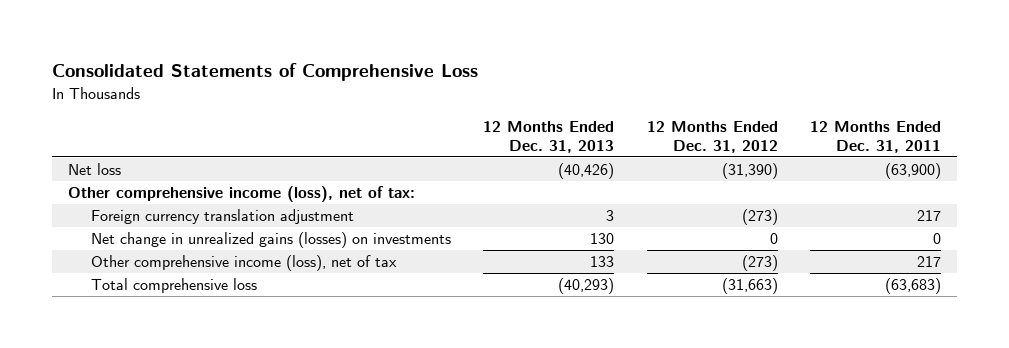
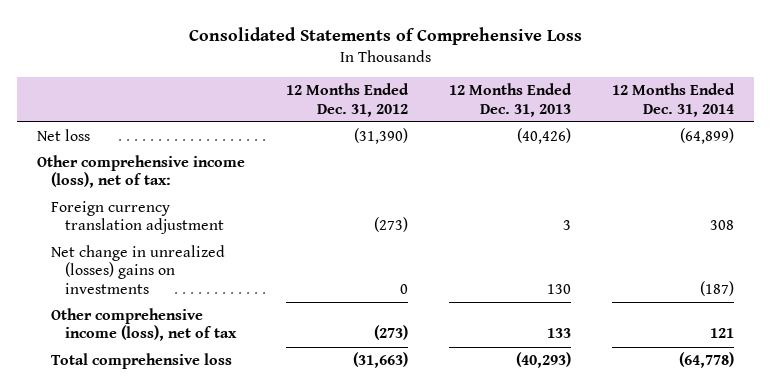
[810,121,942,154] 12 Months Ended Dec. 31, 2011 -> none
none -> [611,82,735,117] 12 Months Ended Dec. 31, 2014
[90,232,451,249] Net change in unrealized gains (losses) on investments -> [51,244,226,295] Net change in unrealized (losses) gains on investments

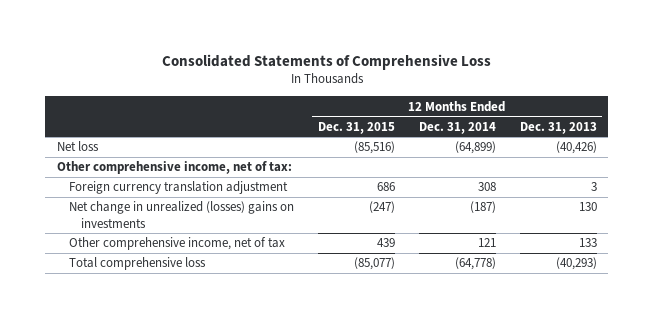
[286,82,410,117] 12 Months Ended Dec. 31, 2012 -> none
none -> [317,121,395,134] Dec. 31, 2015
[37,154,246,189] Other comprehensive income (loss), net of tax: -> [57,161,293,175] Other comprehensive income, net of tax:
[51,307,238,342] Other comprehensive income (loss), net of tax -> [69,237,286,251] Other comprehensive income, net of tax

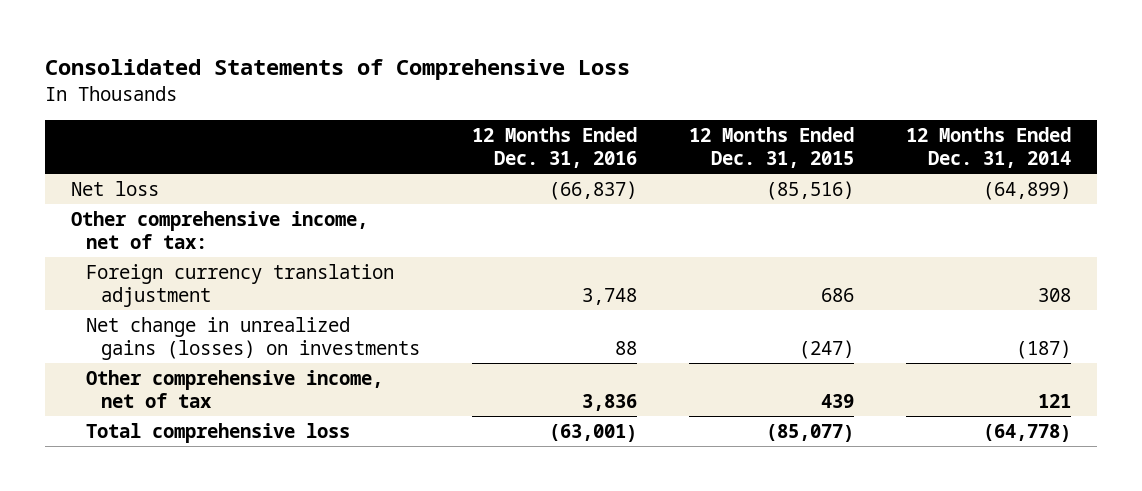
[519,121,597,134] Dec. 31, 2013 -> none
none -> [471,126,637,169] 12 Months Ended Dec. 31, 2016
[69,201,295,228] Net change in unrealized (losses) gains on investments -> [85,316,420,361] Net change in unrealized gains (losses) on investments

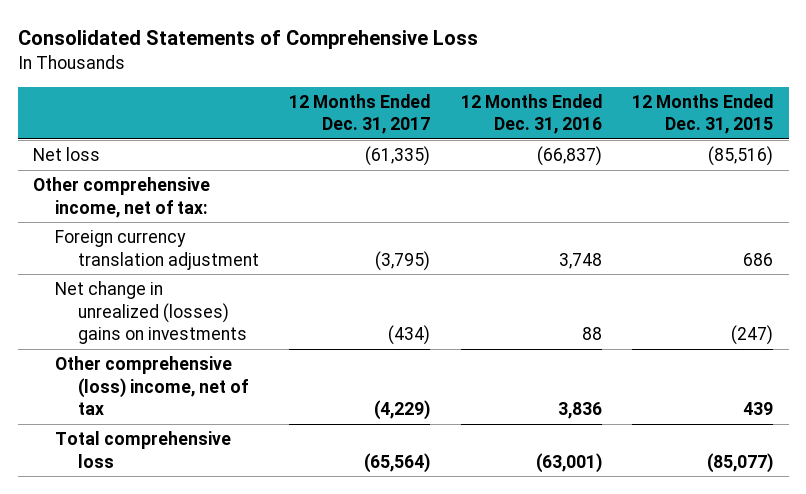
[906,126,1072,169] 12 Months Ended Dec. 31, 2014 -> none
none -> [289,93,431,135] 12 Months Ended Dec. 31, 2017
[85,316,420,361] Net change in unrealized gains (losses) on investments -> [55,281,247,345] Net change in unrealized (losses) gains on investments
[85,369,383,409] Other comprehensive income, net of tax -> [55,356,248,416] Other comprehensive (loss) income, net of tax

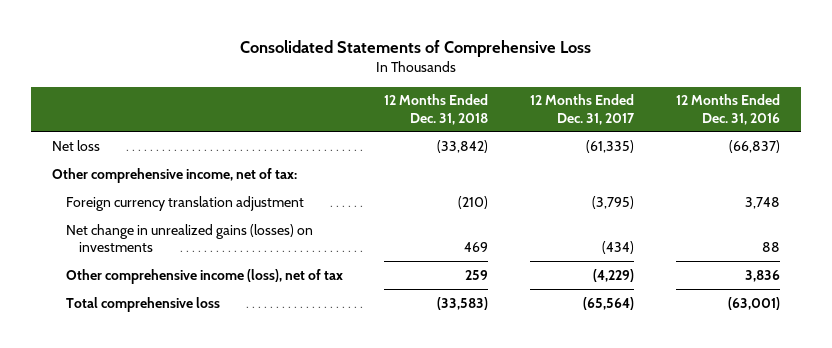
[632,93,774,135] 12 Months Ended Dec. 31, 2015 -> none
none -> [384,94,489,125] 12 Months Ended Dec. 31, 2018
[55,281,247,345] Net change in unrealized (losses) gains on investments -> [65,223,313,252] Net change in unrealized gains (losses) on investments
[55,356,248,416] Other comprehensive (loss) income, net of tax -> [65,268,343,284] Other comprehensive income (loss), net of tax

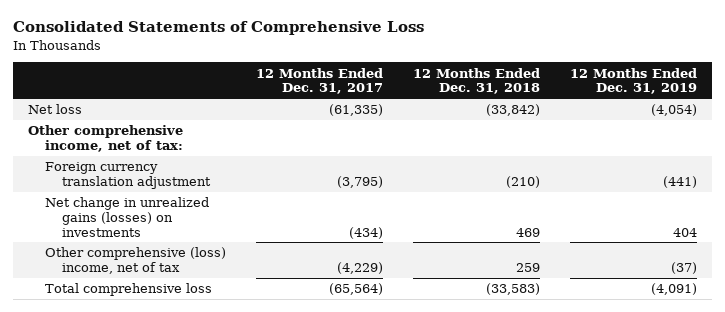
[675,94,780,125] 12 Months Ended Dec. 31, 2016 -> none
none -> [570,67,698,95] 12 Months Ended Dec. 31, 2019
[65,268,343,284] Other comprehensive income (loss), net of tax -> [44,247,226,274] Other comprehensive (loss) income, net of tax

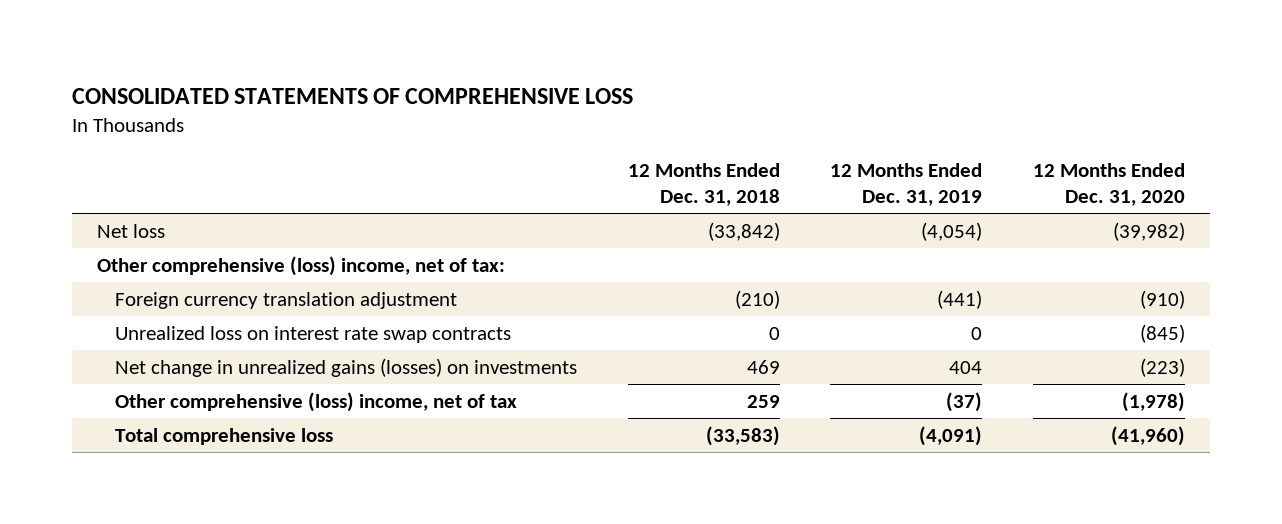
[12,21,424,36] Consolidated Statements of Comprehensive Loss -> [72,88,634,105] CONSOLIDATED STATEMENTS OF COMPREHENSIVE LOSS
[255,67,383,95] 12 Months Ended Dec. 31, 2017 -> none
none -> [1032,162,1185,207] 12 Months Ended Dec. 31, 2020
[27,125,183,152] Other comprehensive income, net of tax: -> [97,255,506,276] Other comprehensive (loss) income, net of tax:
none -> [115,325,512,343] Unrealized loss on interest rate swap contracts

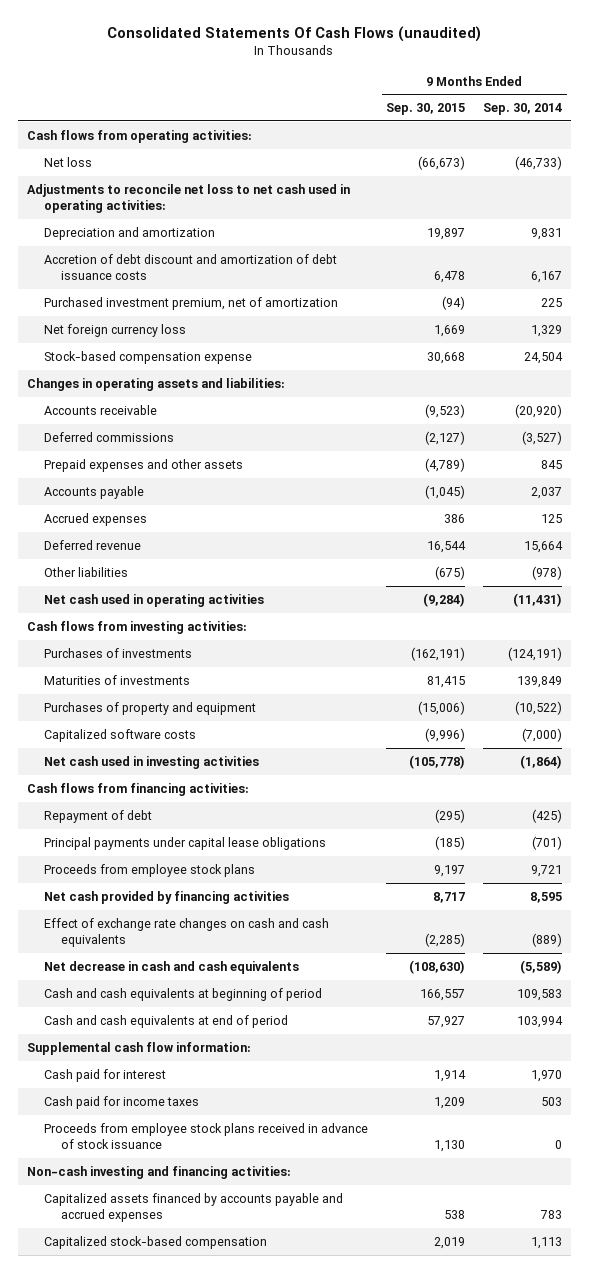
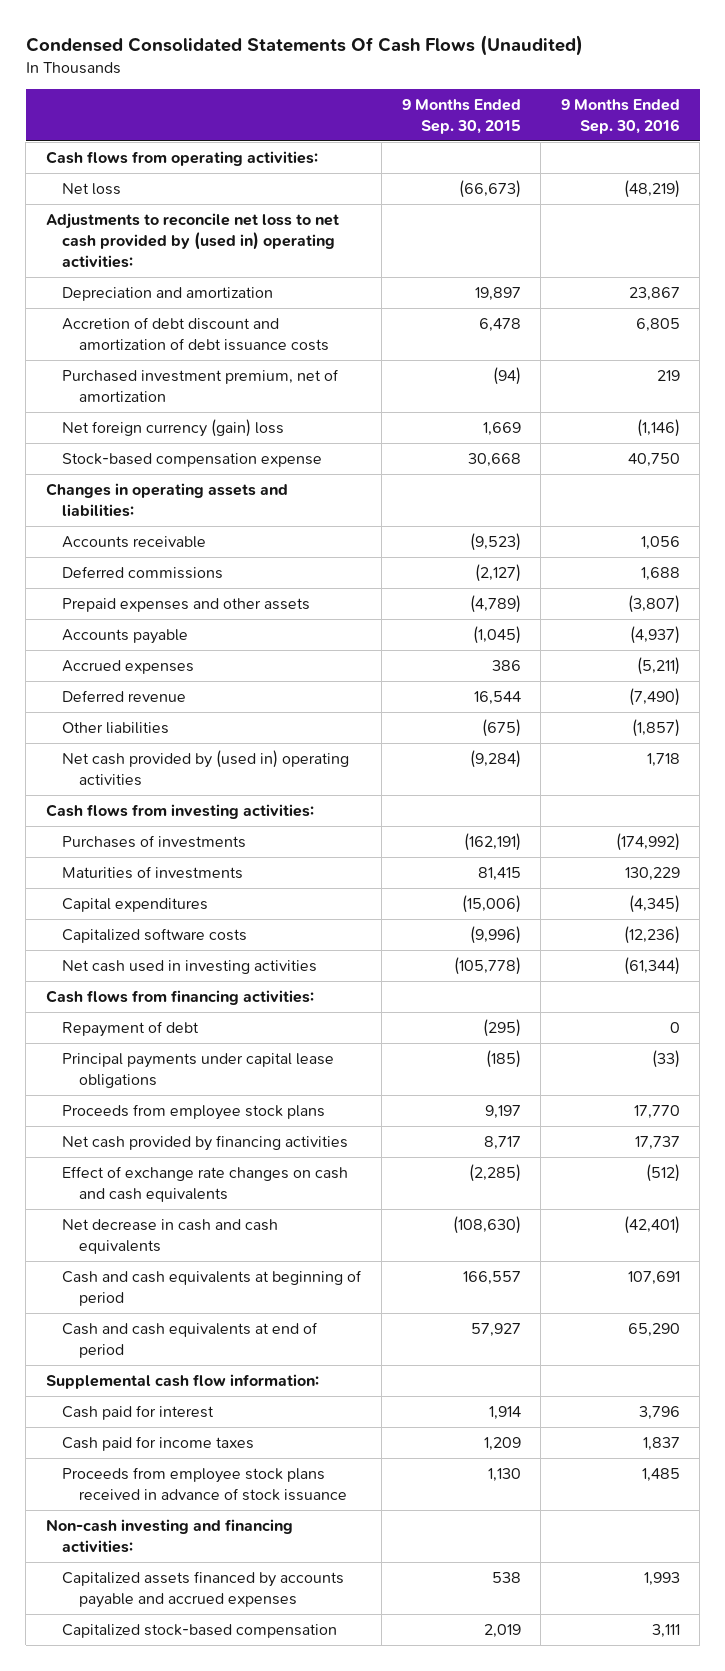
[107,25,482,42] Consolidated Statements Of Cash Flows (unaudited) -> [25,34,583,56] Condensed Consolidated Statements Of Cash Flows (Unaudited)
[483,103,563,116] Sep. 30, 2014 -> none
none -> [560,98,680,134] 9 Months Ended Sep. 30, 2016
[26,183,350,214] Adjustments to reconcile net loss to net cash used in operating activities: -> [45,212,339,268] Adjustments to reconcile net loss to net cash provided by (used in) operating activities:
[44,323,187,337] Net foreign currency loss -> [62,418,285,437] Net foreign currency (gain) loss
[44,593,265,607] Net cash used in operating activities -> [62,749,350,786] Net cash provided by (used in) operating activities
[44,701,257,715] Purchases of property and equipment -> [62,897,209,912] Capital expenditures

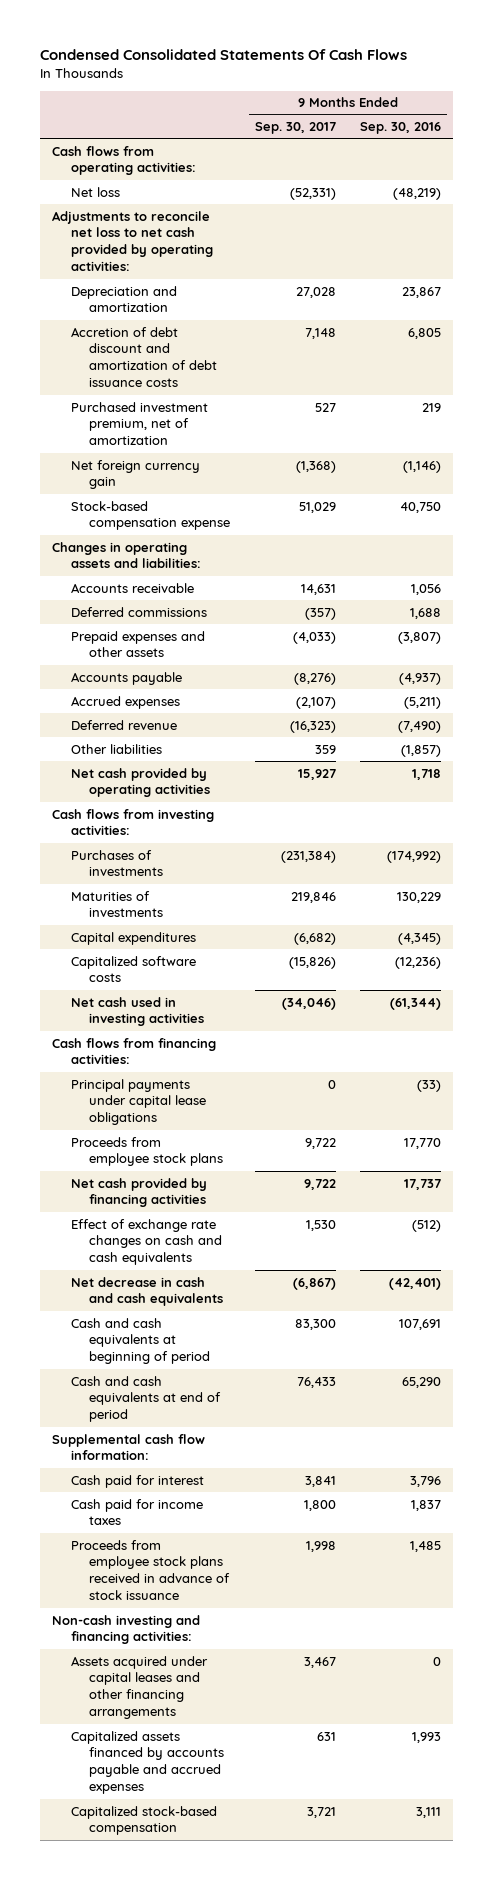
[25,34,583,56] Condensed Consolidated Statements Of Cash Flows (Unaudited) -> [39,49,407,61] Condensed Consolidated Statements Of Cash Flows
[401,98,521,134] 9 Months Ended Sep. 30, 2015 -> none
none -> [254,122,336,135] Sep. 30, 2017
[45,212,339,268] Adjustments to reconcile net loss to net cash provided by (used in) operating activities: -> [52,210,213,272] Adjustments to reconcile net loss to net cash provided by operating activities:
[62,418,285,437] Net foreign currency (gain) loss -> [70,459,200,490] Net foreign currency gain
[62,749,350,786] Net cash provided by (used in) operating activities -> [70,767,211,798] Net cash provided by operating activities
[62,1020,200,1037] Repayment of debt -> none
none -> [70,1655,208,1720] Assets acquired under capital leases and other financing arrangements

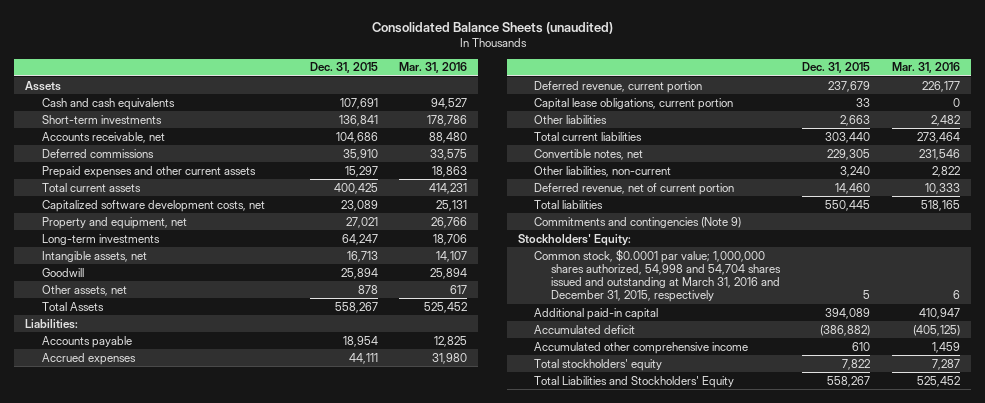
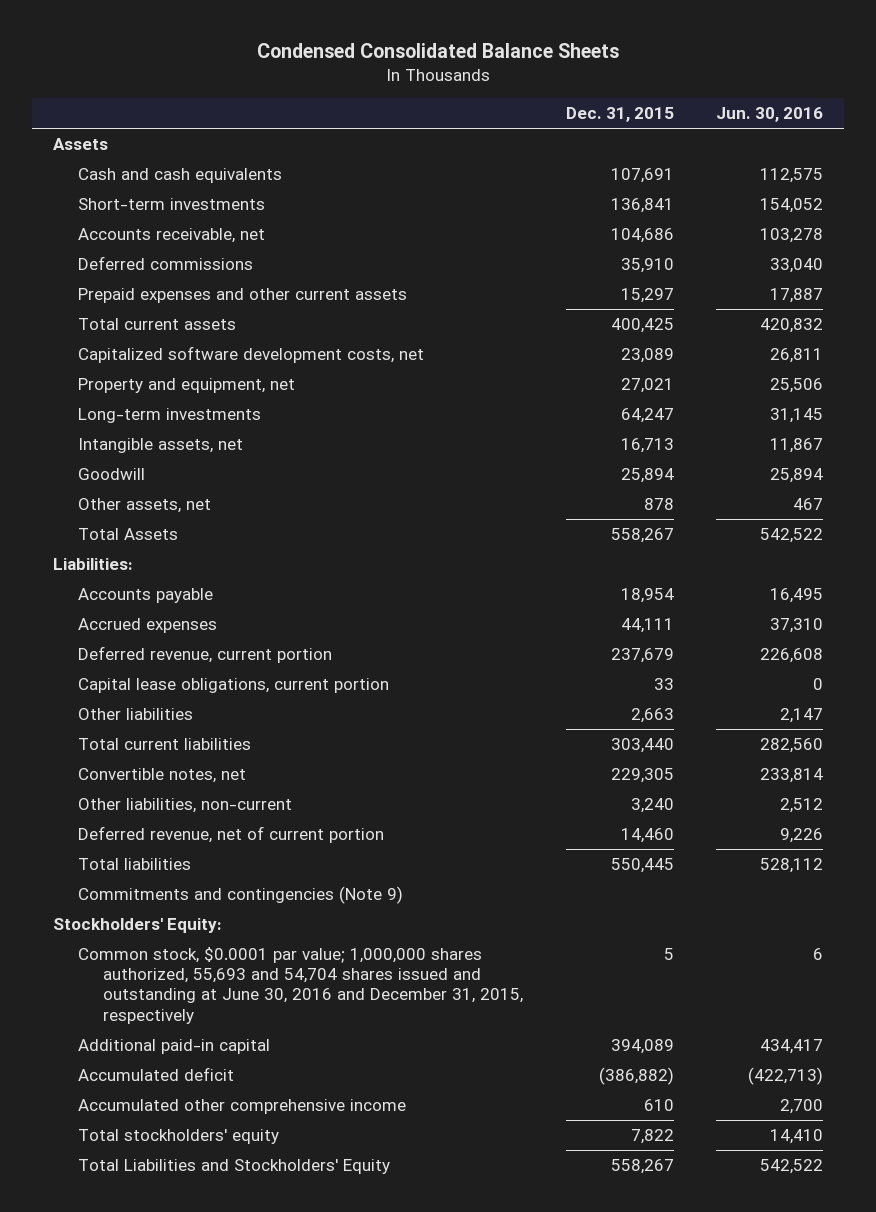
[371,22,613,35] Consolidated Balance Sheets (unaudited) -> [257,43,620,59] Condensed Consolidated Balance Sheets
[399,62,468,74] Mar. 31, 2016 -> none
none -> [716,106,824,122] Jun. 30, 2016
[534,248,781,303] Common stock, $0.0001 par value; 1,000,000 shares authorized, 54,998 and 54,704 shares issued and outstanding at March 31, 2016 and December 31, 2015, respectively -> [78,947,524,1024] Common stock, $0.0001 par value; 1,000,000 shares authorized, 55,693 and 54,704 shares issued and outstanding at June 30, 2016 and December 31, 2015, respectively

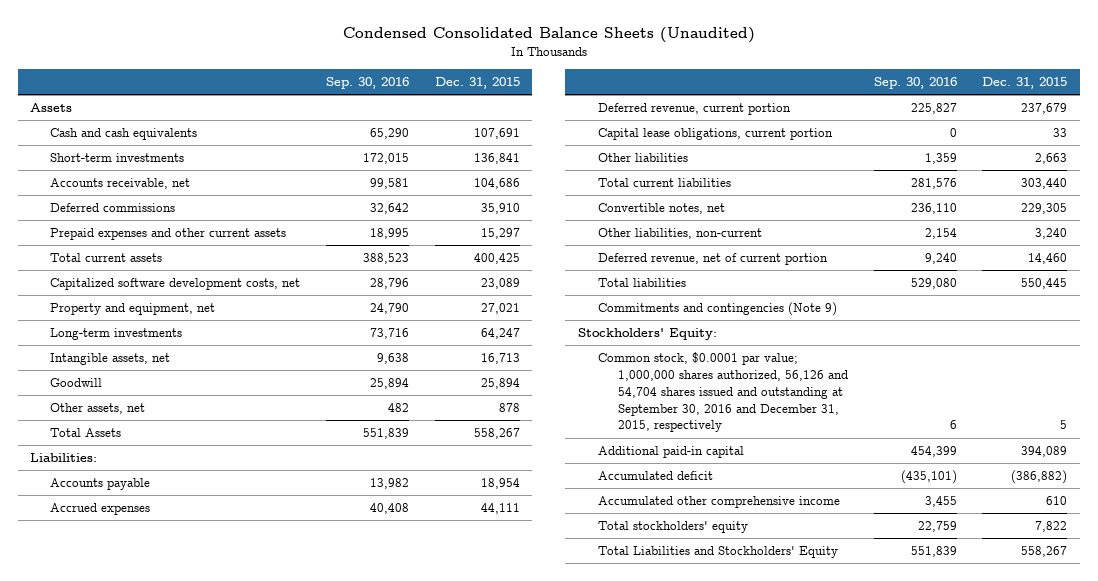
[257,43,620,59] Condensed Consolidated Balance Sheets -> [342,26,755,43] Condensed Consolidated Balance Sheets (Unaudited)
[716,106,824,122] Jun. 30, 2016 -> none
none -> [325,76,409,89] Sep. 30, 2016
[78,947,524,1024] Common stock, $0.0001 par value; 1,000,000 shares authorized, 55,693 and 54,704 shares issued and outstanding at June 30, 2016 and December 31, 2015, respectively -> [597,352,848,433] Common stock, $0.0001 par value; 1,000,000 shares authorized, 56,126 and 54,704 shares issued and outstanding at September 30, 2016 and December 31, 2015, respectively

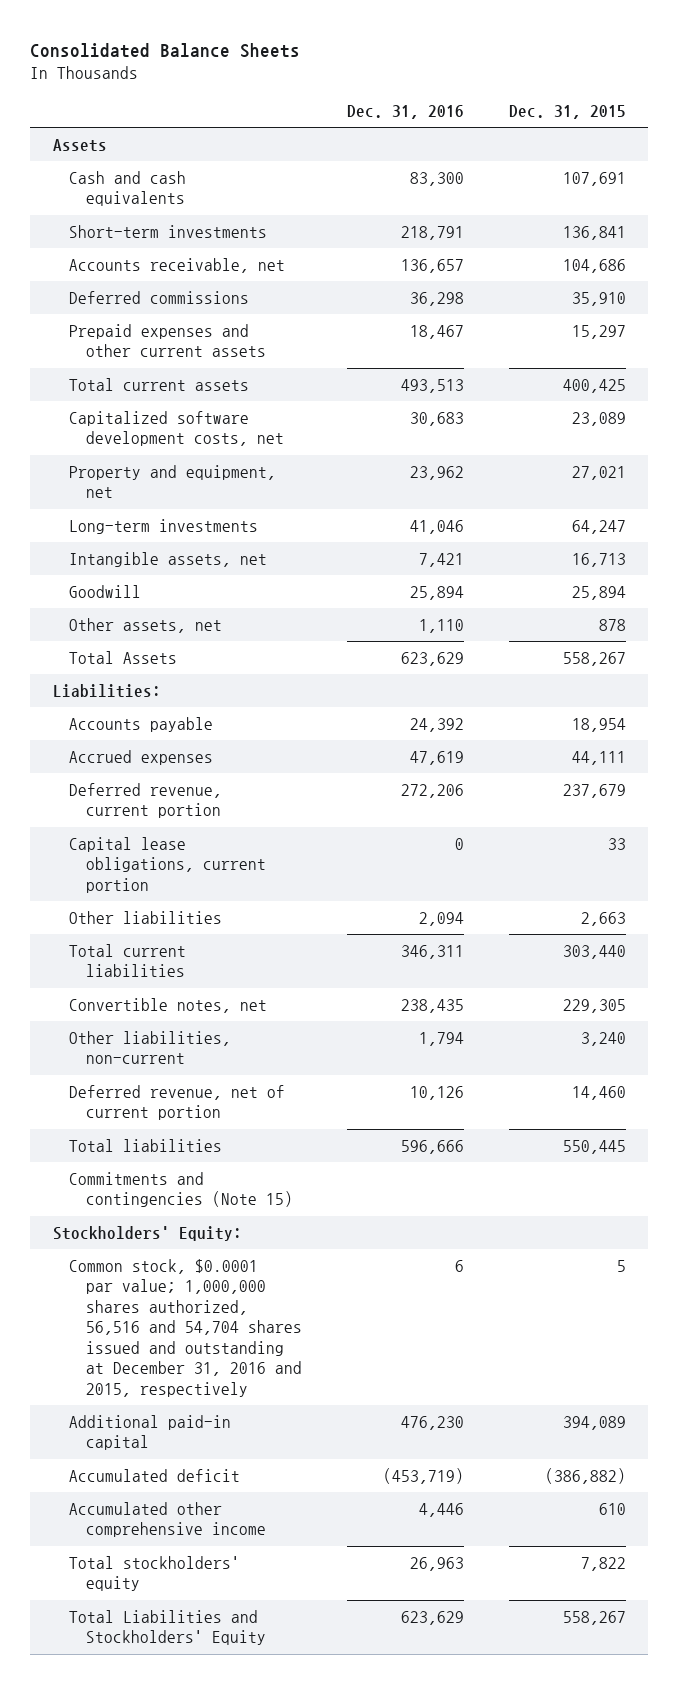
[342,26,755,43] Condensed Consolidated Balance Sheets (Unaudited) -> [30,42,301,58] Consolidated Balance Sheets
[325,76,409,89] Sep. 30, 2016 -> none
none -> [346,105,464,120] Dec. 31, 2016
[597,302,837,317] Commitments and contingencies (Note 9) -> [69,1171,293,1208] Commitments and contingencies (Note 15)
[597,352,848,433] Common stock, $0.0001 par value; 1,000,000 shares authorized, 56,126 and 54,704 shares issued and outstanding at September 30, 2016 and December 31, 2015, respectively -> [69,1258,302,1397] Common stock, $0.0001 par value; 1,000,000 shares authorized, 56,516 and 54,704 shares issued and outstanding at December 31, 2016 and 2015, respectively

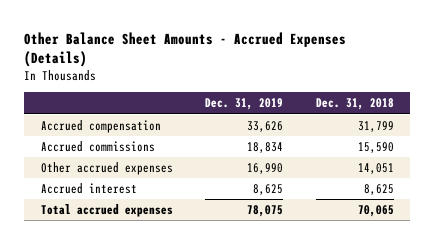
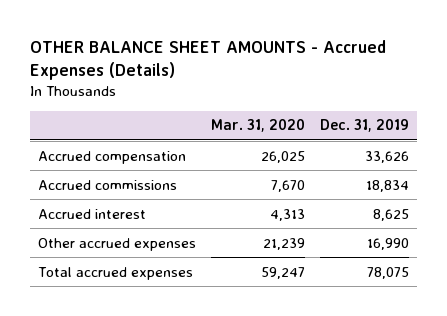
[24,31,347,68] Other Balance Sheet Amounts - Accrued Expenses (Details) -> [30,40,387,81] OTHER BALANCE SHEET AMOUNTS - Accrued Expenses (Details)
[315,98,394,111] Dec. 31, 2018 -> none
none -> [210,119,305,133] Mar. 31, 2020
[40,162,173,176] Other accrued expenses -> [37,237,196,251] Other accrued expenses

